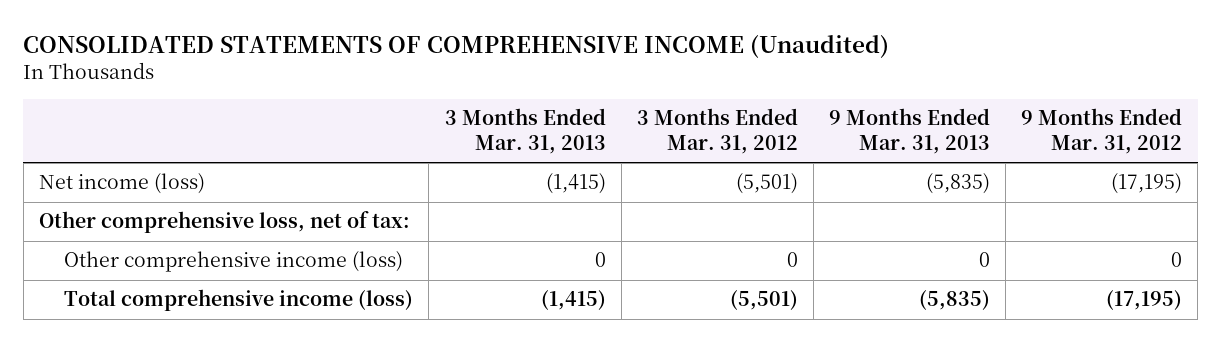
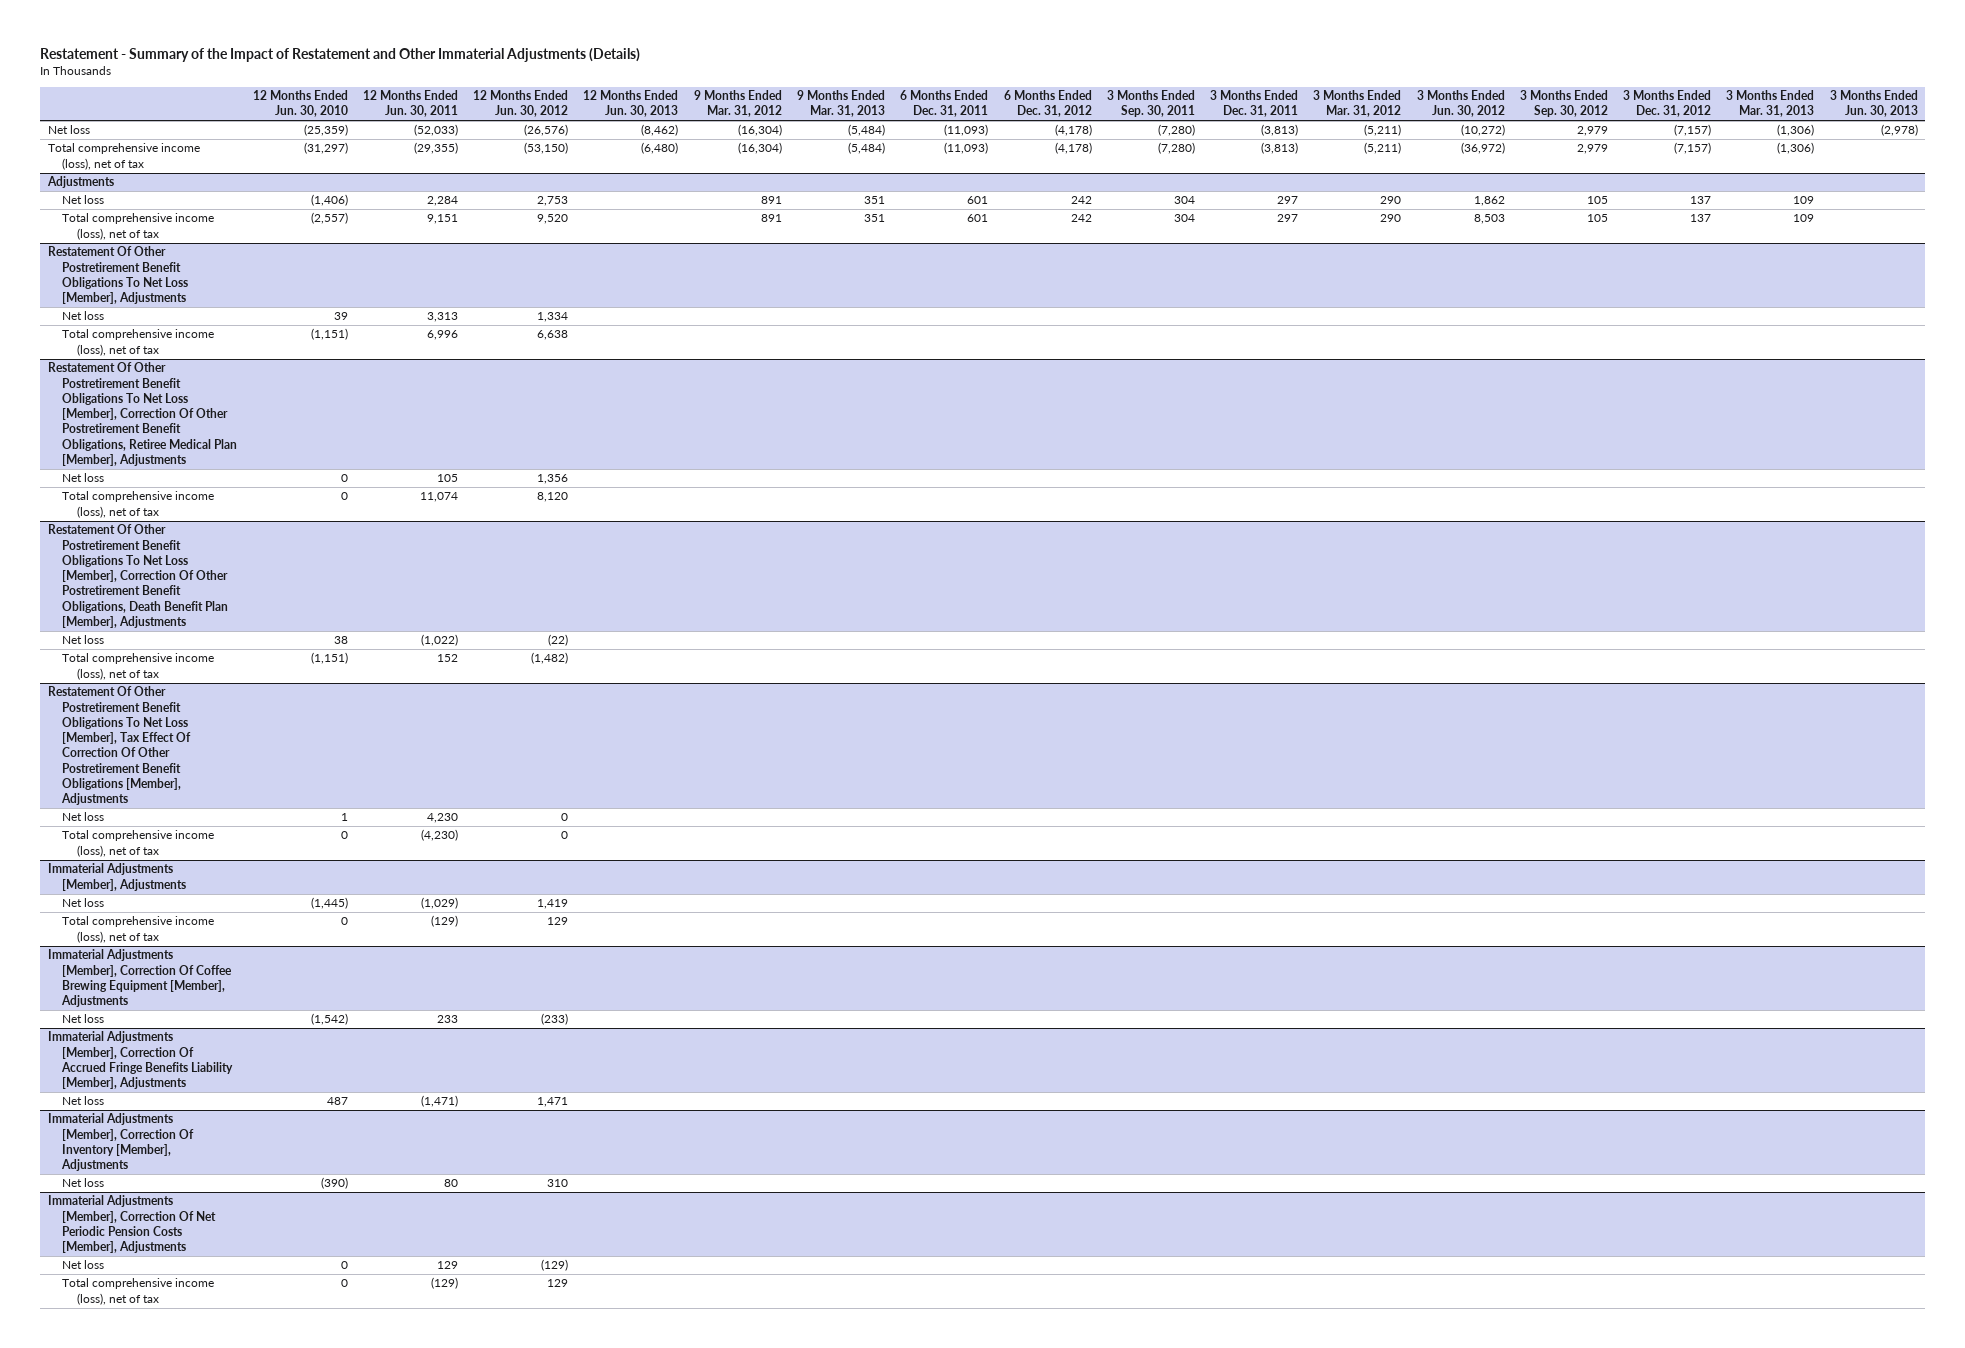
[23,34,890,59] CONSOLIDATED STATEMENTS OF COMPREHENSIVE INCOME (Unaudited) -> [39,47,640,62] Restatement - Summary of the Impact of Restatement and Other Immaterial Adjustments (Details)
none -> [252,90,348,118] 12 Months Ended Jun. 30, 2010
none -> [362,90,458,118] 12 Months Ended Jun. 30, 2011
none -> [473,90,569,118] 12 Months Ended Jun. 30, 2012
none -> [583,90,679,118] 12 Months Ended Jun. 30, 2013
none -> [900,90,989,118] 6 Months Ended Dec. 31, 2011
none -> [1003,90,1092,118] 6 Months Ended Dec. 31, 2012
none -> [1106,90,1195,118] 3 Months Ended Sep. 30, 2011
none -> [1210,90,1299,118] 3 Months Ended Dec. 31, 2011
none -> [1416,90,1505,118] 3 Months Ended Jun. 30, 2012
none -> [1519,90,1608,118] 3 Months Ended Sep. 30, 2012
none -> [1623,90,1712,118] 3 Months Ended Dec. 31, 2012
none -> [1829,90,1918,118] 3 Months Ended Jun. 30, 2013
[38,211,410,234] Other comprehensive loss, net of tax: -> none
[64,251,404,273] Other comprehensive income (loss) -> none
[38,173,205,195] Net income (loss) -> [47,125,90,135] Net loss
[545,173,606,195] (1,415) -> [1777,124,1815,137] (1,306)
[735,173,798,195] (5,501) -> [1364,124,1402,137] (5,211)
[925,173,990,195] (5,835) -> [847,124,885,137] (5,484)
[1111,173,1183,195] (17,195) -> [737,124,782,137] (16,304)
[64,289,414,312] Total comprehensive income (loss) -> [47,143,200,170] Total comprehensive income (loss), net of tax
[540,290,606,311] (1,415) -> [1777,142,1815,155] (1,306)
[729,290,798,311] (5,501) -> [1364,142,1402,155] (5,211)
[918,290,990,311] (5,835) -> [847,142,885,155] (5,484)
[1106,290,1183,311] (17,195) -> [737,142,782,155] (16,304)
none -> [46,176,114,189] Adjustments
none -> [62,195,105,205] Net loss
none -> [62,213,215,240] Total comprehensive income (loss), net of tax
none -> [47,246,189,305] Restatement Of Other Postretirement Benefit Obligations To Net Loss [Member], Adjustments
none -> [62,311,105,321] Net loss
none -> [62,329,215,356] Total comprehensive income (loss), net of tax
none -> [47,362,238,466] Restatement Of Other Postretirement Benefit Obligations To Net Loss [Member], Correction Of Other Postretirement Benefit Obligations, Retiree Medical Plan [Member], Adjustments
none -> [62,473,105,483] Net loss
none -> [62,491,215,518] Total comprehensive income (loss), net of tax
none -> [47,524,229,628] Restatement Of Other Postretirement Benefit Obligations To Net Loss [Member], Correction Of Other Postretirement Benefit Obligations, Death Benefit Plan [Member], Adjustments
none -> [62,635,105,645] Net loss
none -> [62,653,215,680] Total comprehensive income (loss), net of tax
none -> [47,686,192,806] Restatement Of Other Postretirement Benefit Obligations To Net Loss [Member], Tax Effect Of Correction Of Other Postretirement Benefit Obligations [Member], Adjustments
none -> [62,812,105,822] Net loss
none -> [62,830,215,857] Total comprehensive income (loss), net of tax
none -> [47,863,187,891] Immaterial Adjustments [Member], Adjustments
none -> [62,898,105,908] Net loss
none -> [62,916,215,943] Total comprehensive income (loss), net of tax
none -> [47,949,233,1008] Immaterial Adjustments [Member], Correction Of Coffee Brewing Equipment [Member], Adjustments
none -> [62,1014,105,1024] Net loss
none -> [47,1031,234,1090] Immaterial Adjustments [Member], Correction Of Accrued Fringe Benefits Liability [Member], Adjustments
none -> [62,1096,105,1106] Net loss
none -> [47,1113,195,1172] Immaterial Adjustments [Member], Correction Of Inventory [Member], Adjustments
none -> [62,1178,105,1188] Net loss
none -> [47,1195,217,1254] Immaterial Adjustments [Member], Correction Of Net Periodic Pension Costs [Member], Adjustments
none -> [62,1260,105,1270] Net loss
none -> [62,1278,215,1305] Total comprehensive income (loss), net of tax

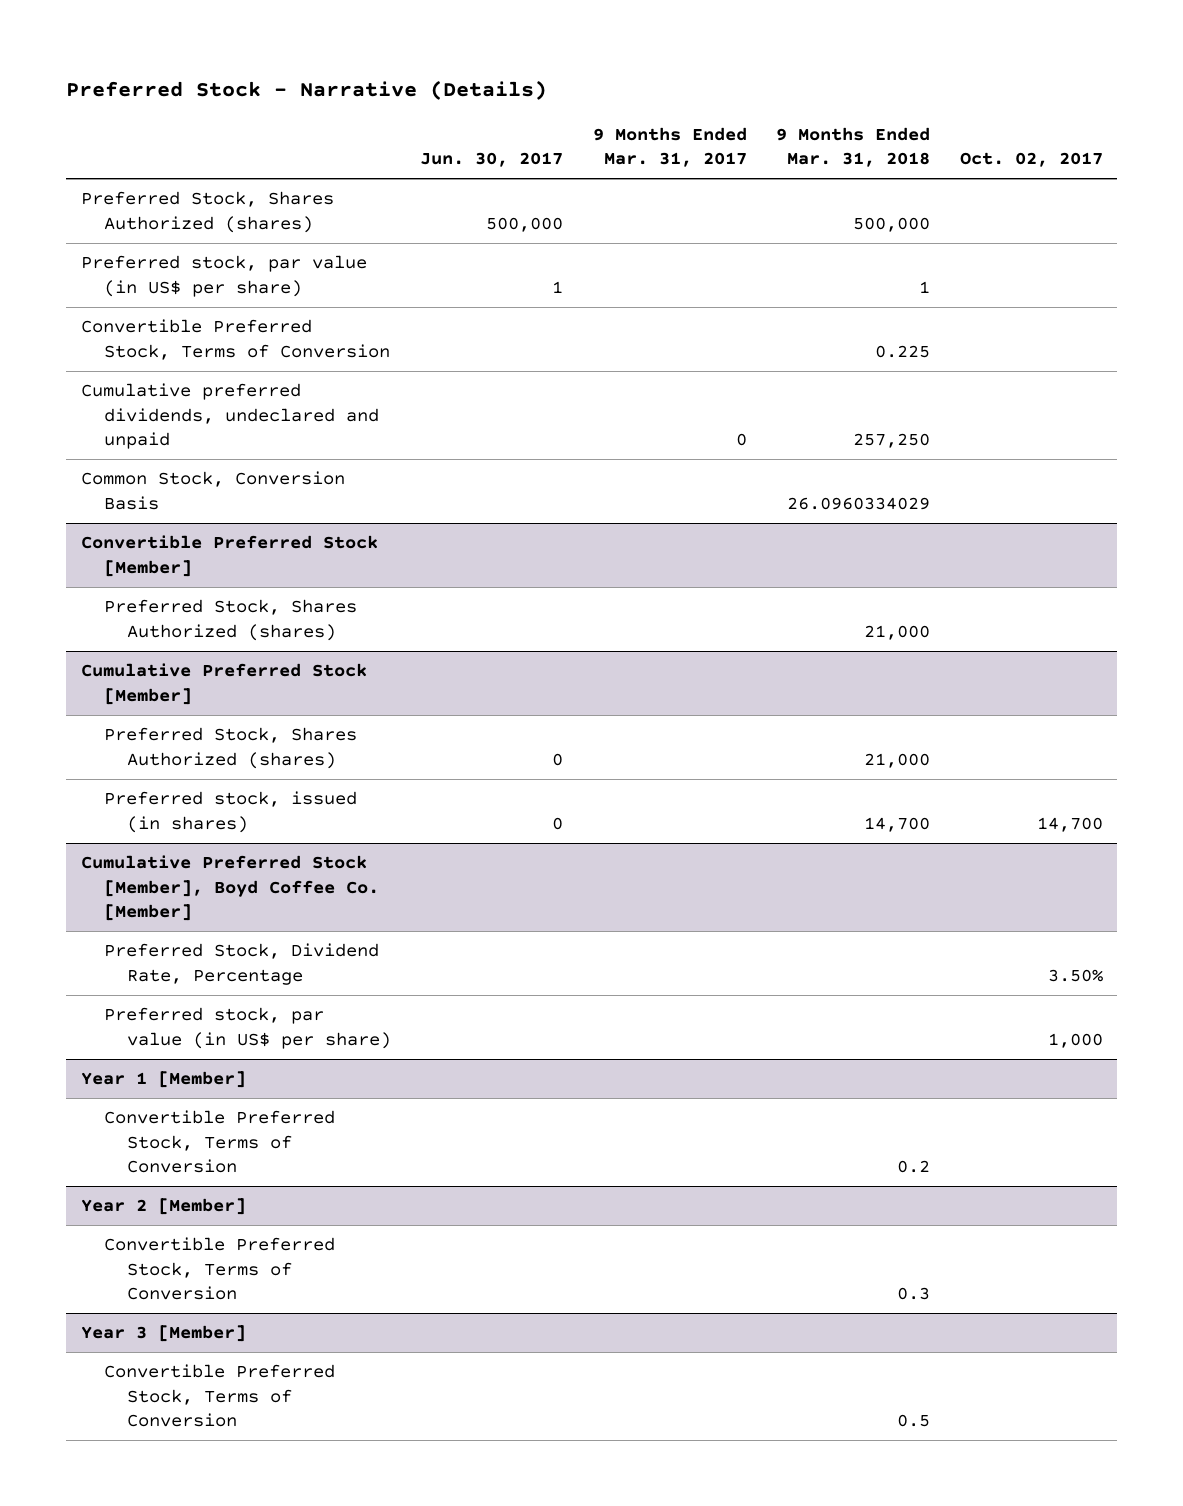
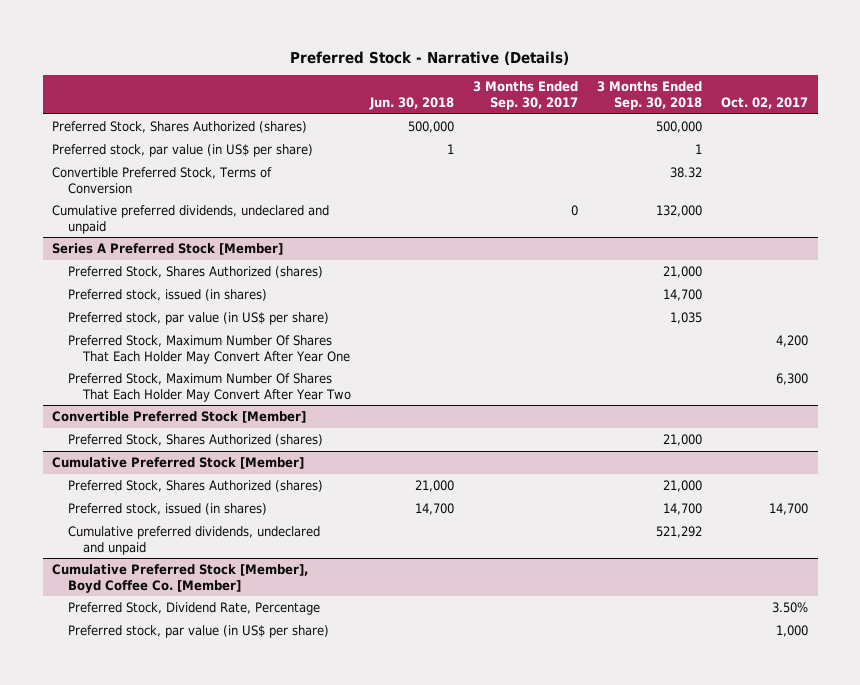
[420,152,564,168] Jun. 30, 2017 -> none
[592,126,747,168] 9 Months Ended Mar. 31, 2017 -> none
[776,126,931,168] 9 Months Ended Mar. 31, 2018 -> none
none -> [369,97,455,111] Jun. 30, 2018
none -> [473,81,579,111] 3 Months Ended Sep. 30, 2017
none -> [597,81,703,111] 3 Months Ended Sep. 30, 2018
[80,471,345,510] Common Stock, Conversion Basis -> none
none -> [51,242,283,255] Series A Preferred Stock [Member]
none -> [67,265,323,278] Preferred Stock, Shares Authorized (shares)
none -> [67,288,267,301] Preferred stock, issued (in shares)
none -> [67,311,329,325] Preferred stock, par value (in US$ per share)
none -> [67,334,351,364] Preferred Stock, Maximum Number Of Shares That Each Holder May Convert After Year One
none -> [67,372,352,402] Preferred Stock, Maximum Number Of Shares That Each Holder May Convert After Year Two
none -> [67,525,320,555] Cumulative preferred dividends, undeclared and unpaid
[80,1071,246,1089] Year 1 [Member] -> none
[103,1110,335,1174] Convertible Preferred Stock, Terms of Conversion -> none
[80,1198,246,1216] Year 2 [Member] -> none
[103,1237,335,1301] Convertible Preferred Stock, Terms of Conversion -> none
[80,1325,246,1343] Year 3 [Member] -> none
[103,1364,335,1428] Convertible Preferred Stock, Terms of Conversion -> none

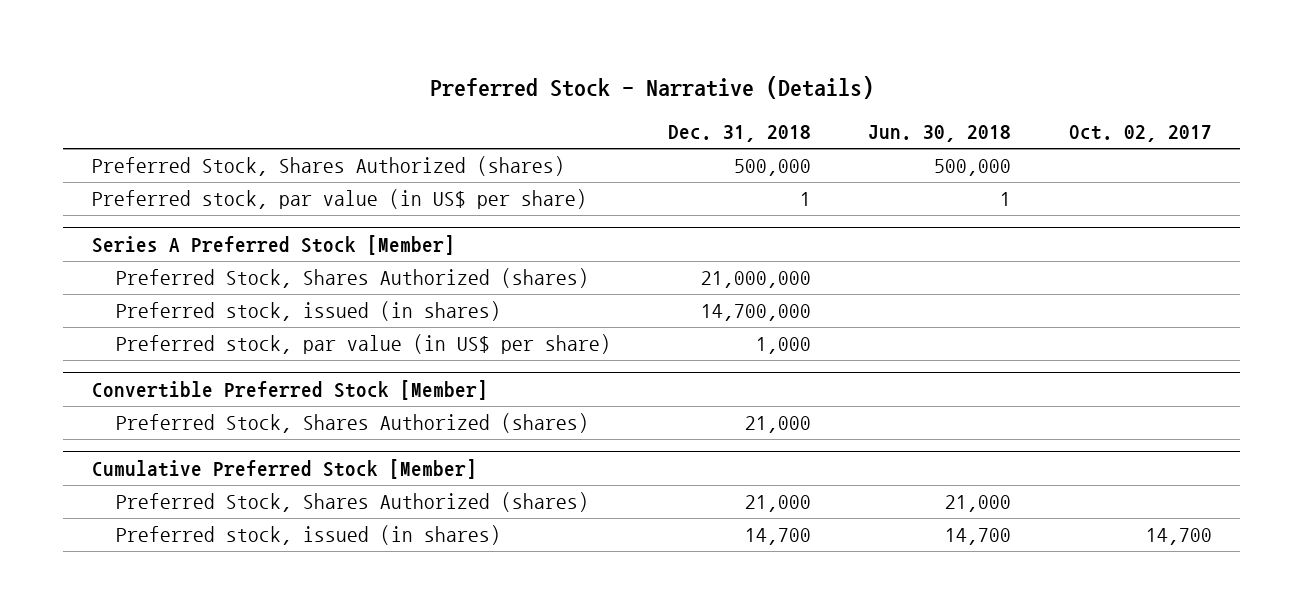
[473,81,579,111] 3 Months Ended Sep. 30, 2017 -> none
[597,81,703,111] 3 Months Ended Sep. 30, 2018 -> none
none -> [668,125,812,143] Dec. 31, 2018
[51,166,272,194] Convertible Preferred Stock, Terms of Conversion -> none
[51,204,329,234] Cumulative preferred dividends, undeclared and unpaid -> none
[67,334,351,364] Preferred Stock, Maximum Number Of Shares That Each Holder May Convert After Year One -> none
[67,372,352,402] Preferred Stock, Maximum Number Of Shares That Each Holder May Convert After Year Two -> none
[67,525,320,555] Cumulative preferred dividends, undeclared and unpaid -> none
[51,563,308,593] Cumulative Preferred Stock [Member], Boyd Coffee Co. [Member] -> none
[67,601,320,615] Preferred Stock, Dividend Rate, Percentage -> none
[67,624,329,638] Preferred stock, par value (in US$ per share) -> none

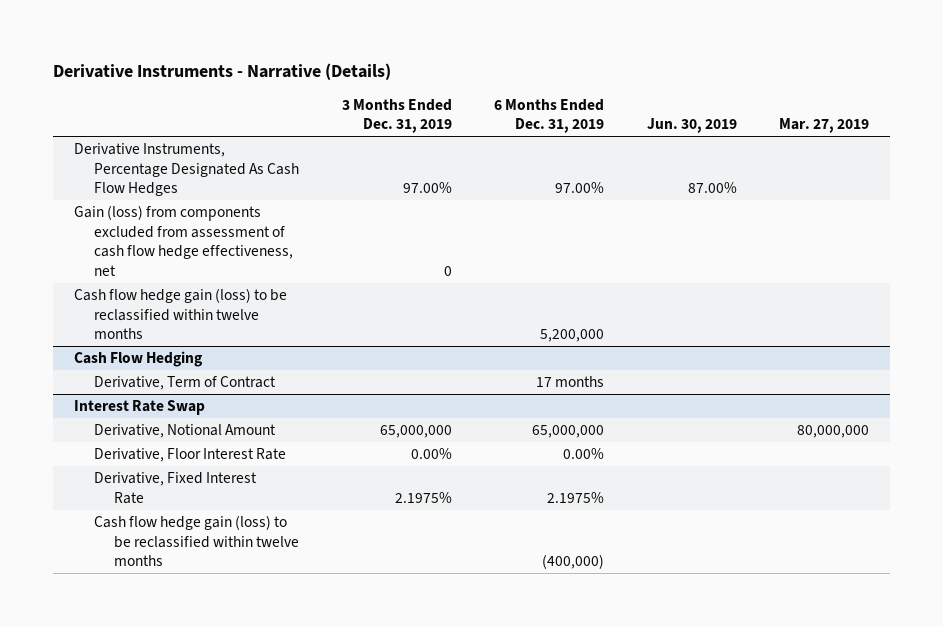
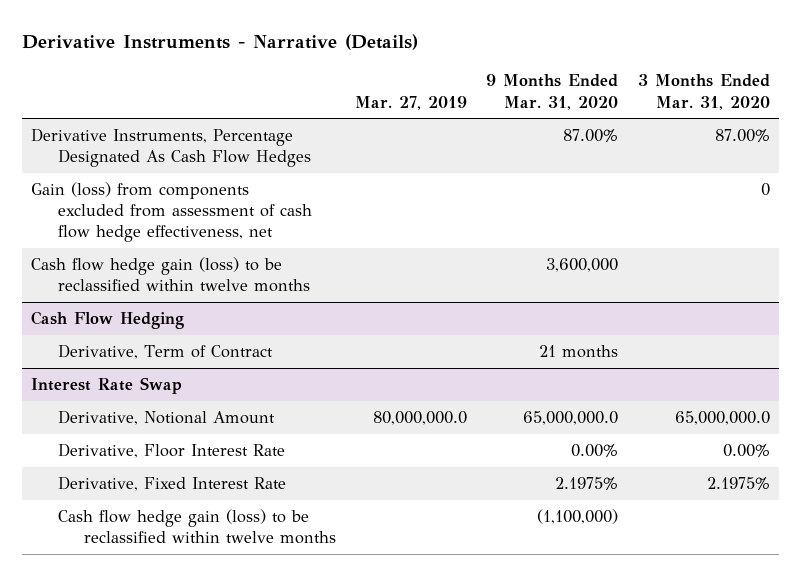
[341,98,452,134] 3 Months Ended Dec. 31, 2019 -> none
[494,98,605,134] 6 Months Ended Dec. 31, 2019 -> none
[646,118,737,134] Jun. 30, 2019 -> none
none -> [486,74,619,110] 9 Months Ended Mar. 31, 2020
none -> [637,74,770,110] 3 Months Ended Mar. 31, 2020
[797,425,870,439] 80,000,000 -> [373,411,468,426] 80,000,000.0

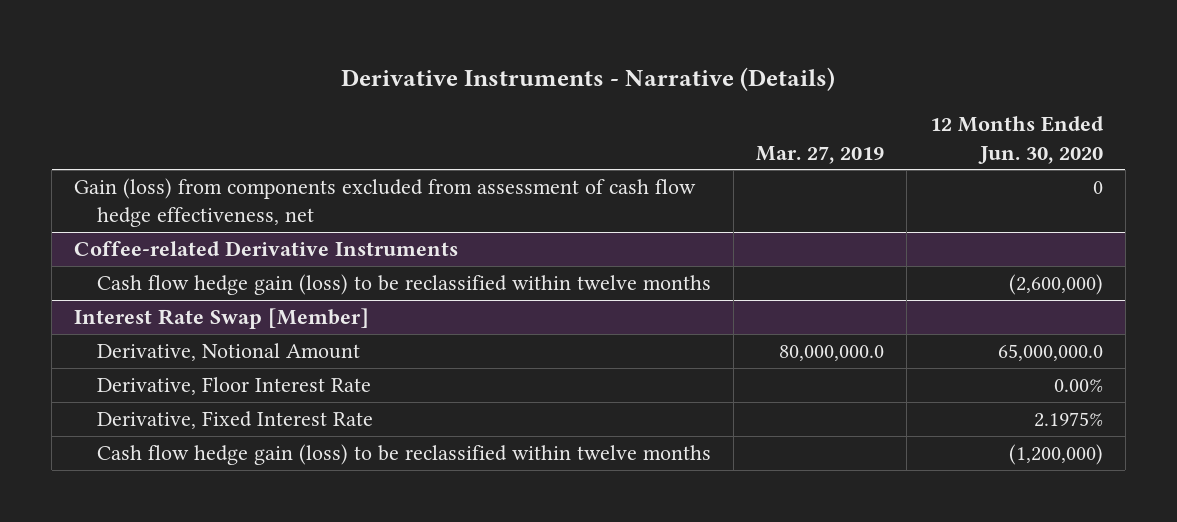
[486,74,619,110] 9 Months Ended Mar. 31, 2020 -> none
[637,74,770,110] 3 Months Ended Mar. 31, 2020 -> none
none -> [929,116,1104,164] 12 Months Ended Jun. 30, 2020
[31,128,311,168] Derivative Instruments, Percentage Designated As Cash Flow Hedges -> none
[31,257,310,293] Cash flow hedge gain (loss) to be reclassified within twelve months -> none
[31,311,185,330] Cash Flow Hedging -> none
[57,344,273,360] Derivative, Term of Contract -> none
none -> [74,240,459,256] Coffee-related Derivative Instruments
none -> [96,273,711,295] Cash flow hedge gain (loss) to be reclassified within twelve months
[31,377,183,395] Interest Rate Swap -> [74,307,370,329] Interest Rate Swap [Member]

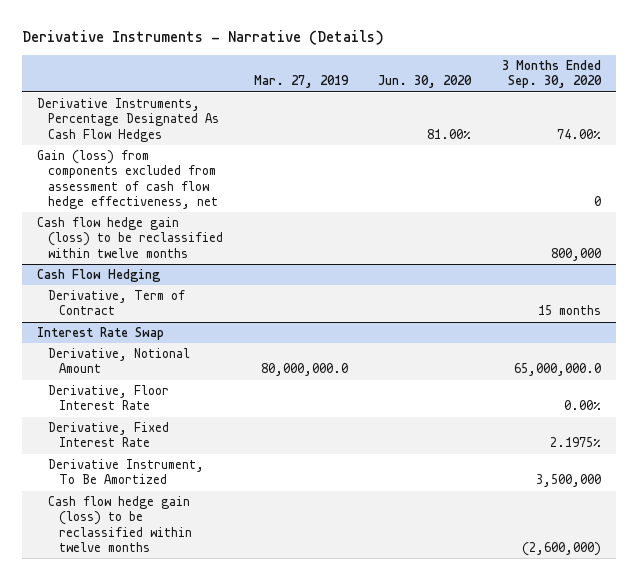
[929,116,1104,164] 12 Months Ended Jun. 30, 2020 -> none
none -> [378,75,473,89] Jun. 30, 2020
none -> [502,60,603,89] 3 Months Ended Sep. 30, 2020
none -> [37,98,220,142] Derivative Instruments, Percentage Designated As Cash Flow Hedges
[74,240,459,256] Coffee-related Derivative Instruments -> none
[96,273,711,295] Cash flow hedge gain (loss) to be reclassified within twelve months -> none
none -> [37,217,224,258] Cash flow hedge gain (loss) to be reclassified within twelve months
none -> [37,269,162,283] Cash Flow Hedging
none -> [48,290,186,316] Derivative, Term of Contract
[74,307,370,329] Interest Rate Swap [Member] -> [37,327,165,341] Interest Rate Swap
none -> [48,459,205,485] Derivative Instrument, To Be Amortized

